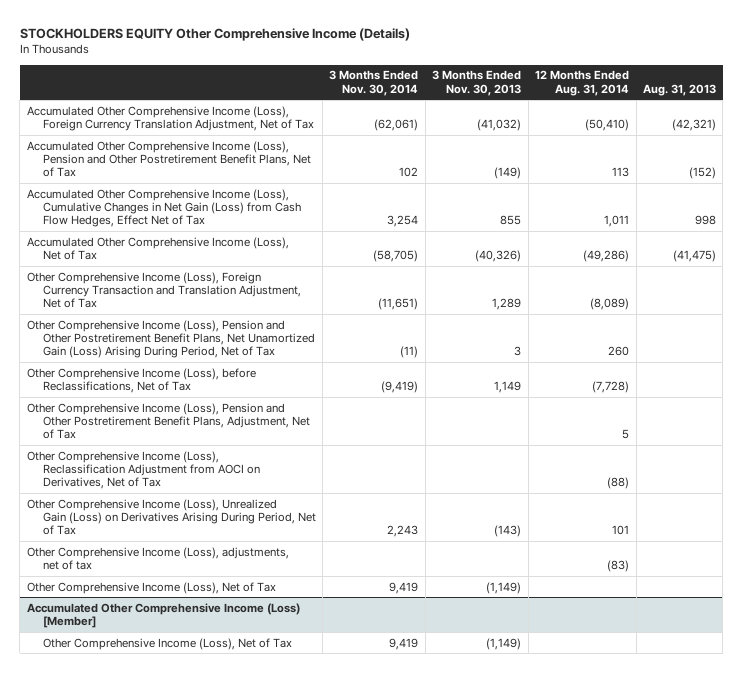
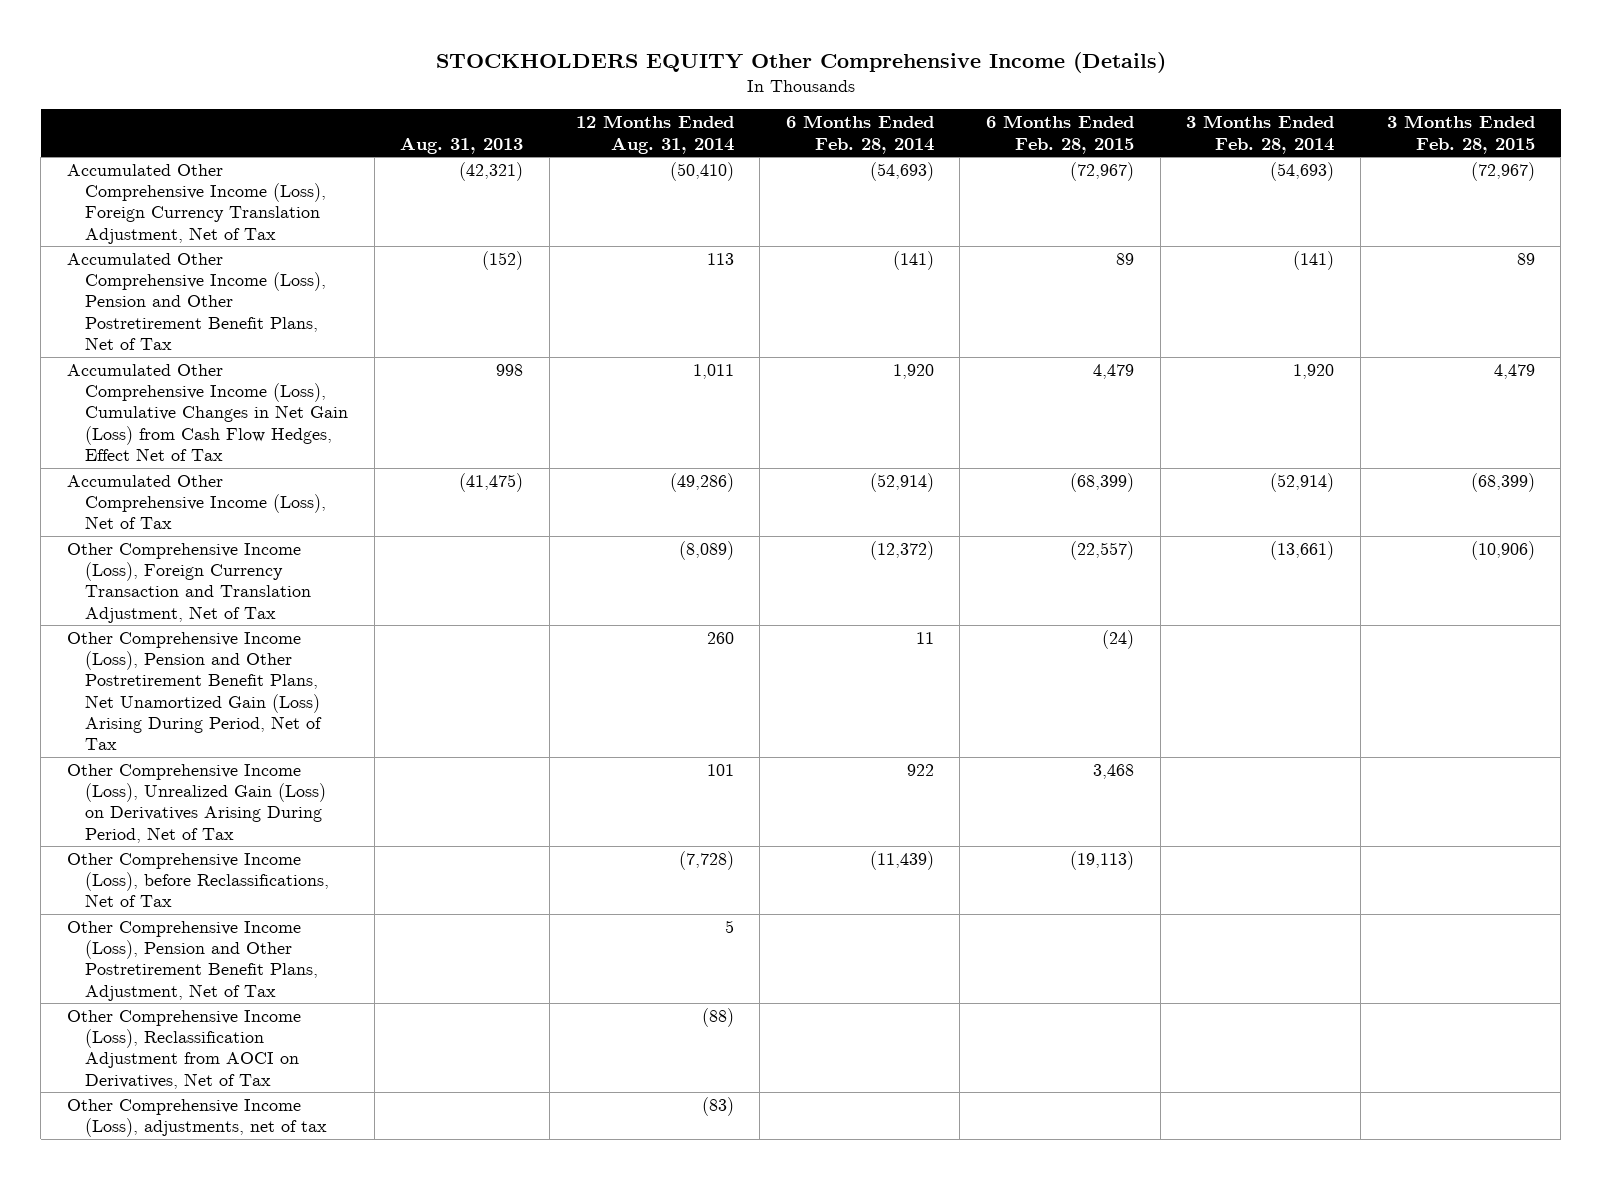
[329,70,419,96] 3 Months Ended Nov. 30, 2014 -> none
[432,70,522,96] 3 Months Ended Nov. 30, 2013 -> none
none -> [785,115,934,154] 6 Months Ended Feb. 28, 2014
none -> [986,115,1135,154] 6 Months Ended Feb. 28, 2015
none -> [1186,115,1335,154] 3 Months Ended Feb. 28, 2014
none -> [1386,115,1535,154] 3 Months Ended Feb. 28, 2015
[26,498,316,536] Other Comprehensive Income (Loss), Unrealized Gain (Loss) on Derivatives Arising During Period, Net of Tax -> [66,763,326,843] Other Comprehensive Income (Loss), Unrealized Gain (Loss) on Derivatives Arising During Period, Net of Tax
[26,581,276,594] Other Comprehensive Income (Loss), Net of Tax -> none
[26,602,300,629] Accumulated Other Comprehensive Income (Loss) [Member] -> none
[42,637,292,650] Other Comprehensive Income (Loss), Net of Tax -> none

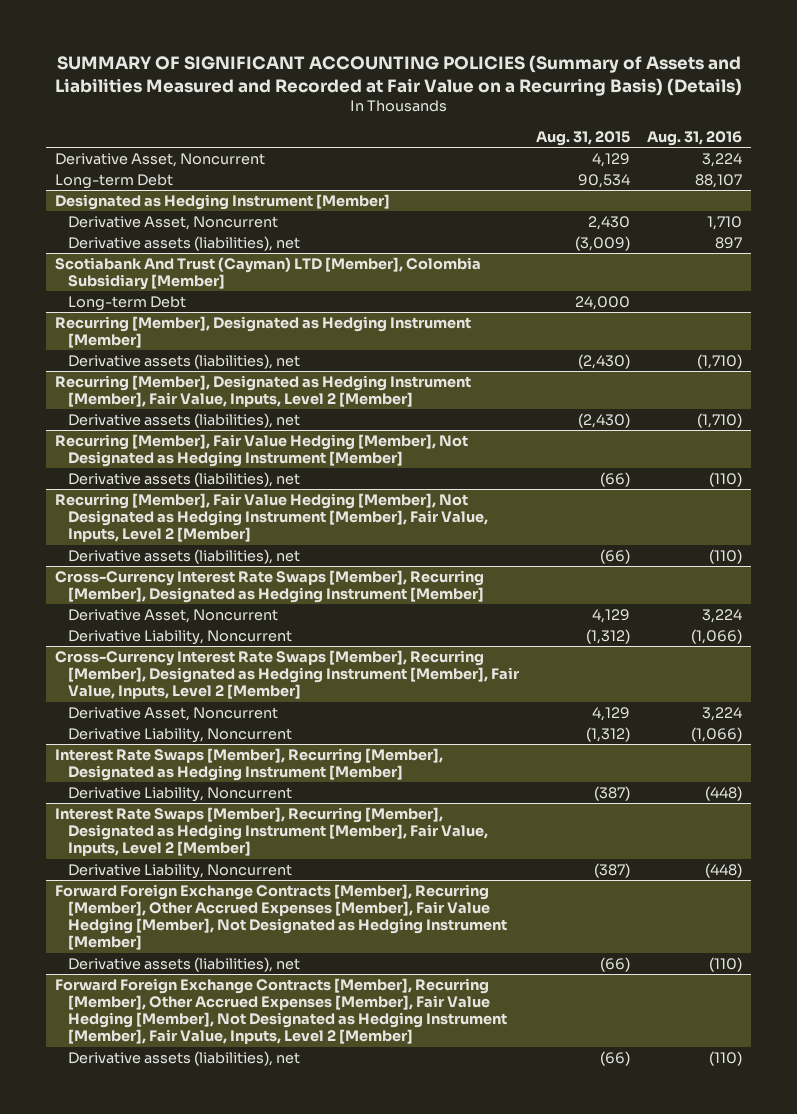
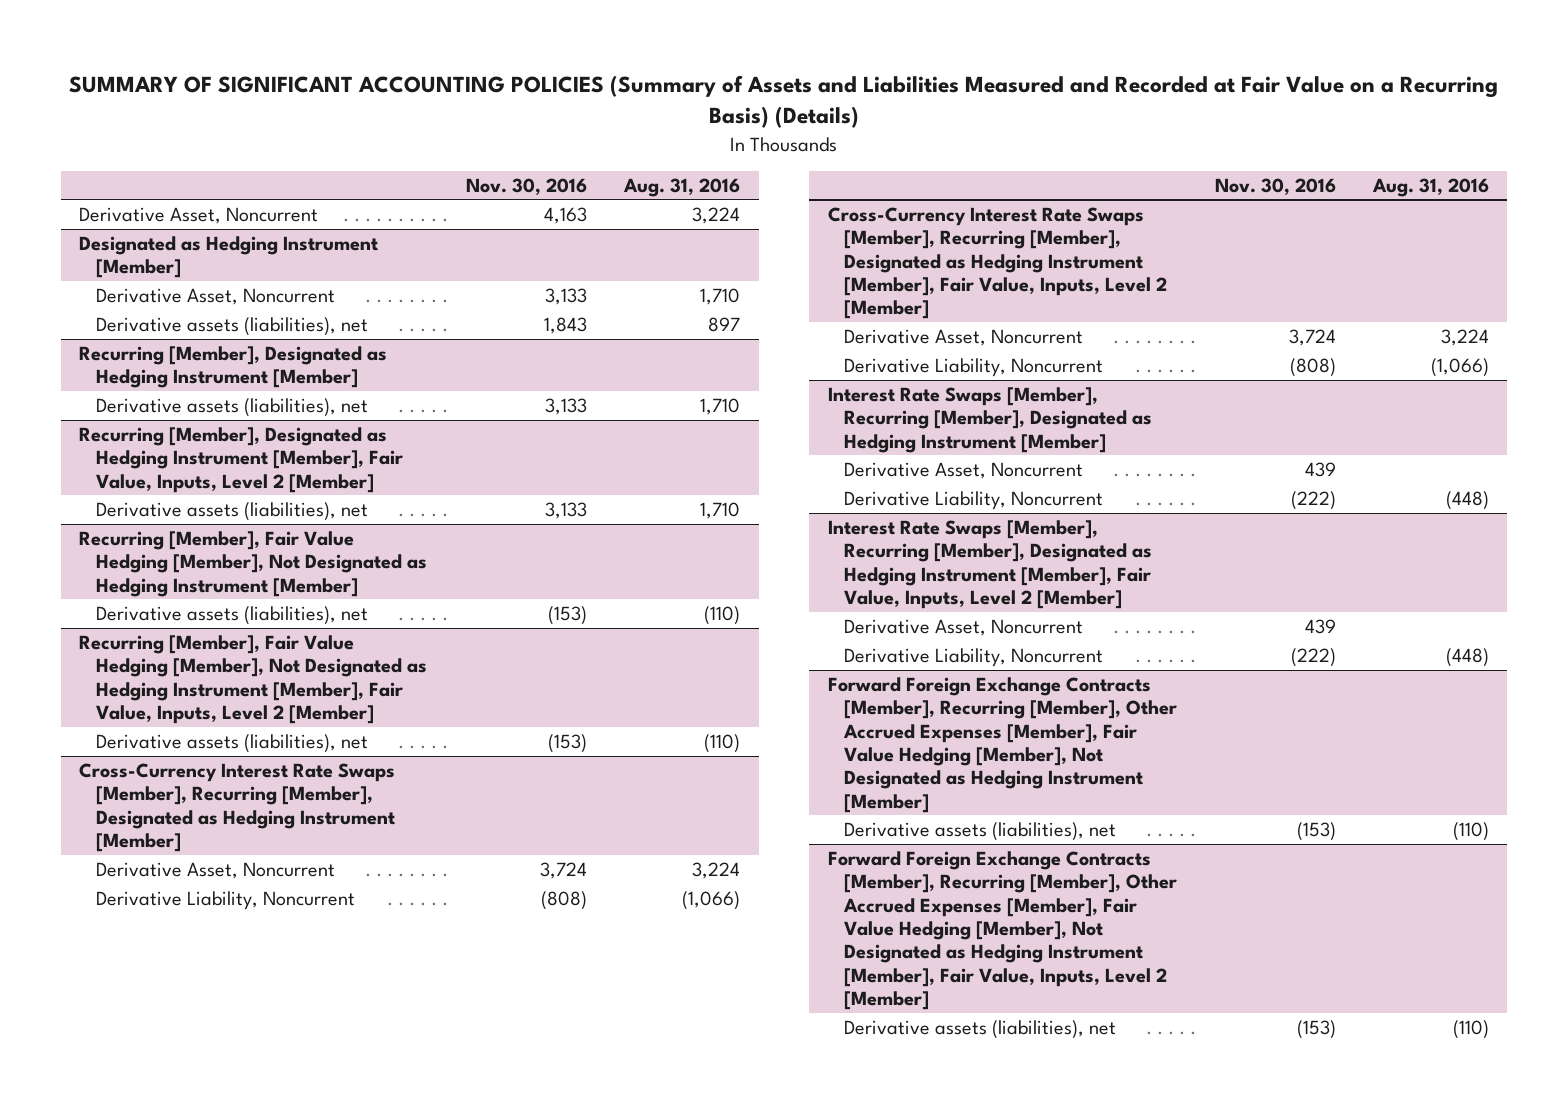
[536,131,631,147] Aug. 31, 2015 -> none
none -> [466,177,588,195] Nov. 30, 2016
[54,173,173,189] Long-term Debt -> none
[54,256,481,291] Scotiabank And Trust (Cayman) LTD [Member], Colombia Subsidiary [Member] -> none
[68,295,187,311] Long-term Debt -> none
[697,353,743,369] (1,710) -> [700,398,741,416] 1,710
[697,412,743,428] (1,710) -> [700,502,741,520] 1,710
none -> [844,462,1084,480] Derivative Asset, Noncurrent
none -> [844,619,1084,637] Derivative Asset, Noncurrent

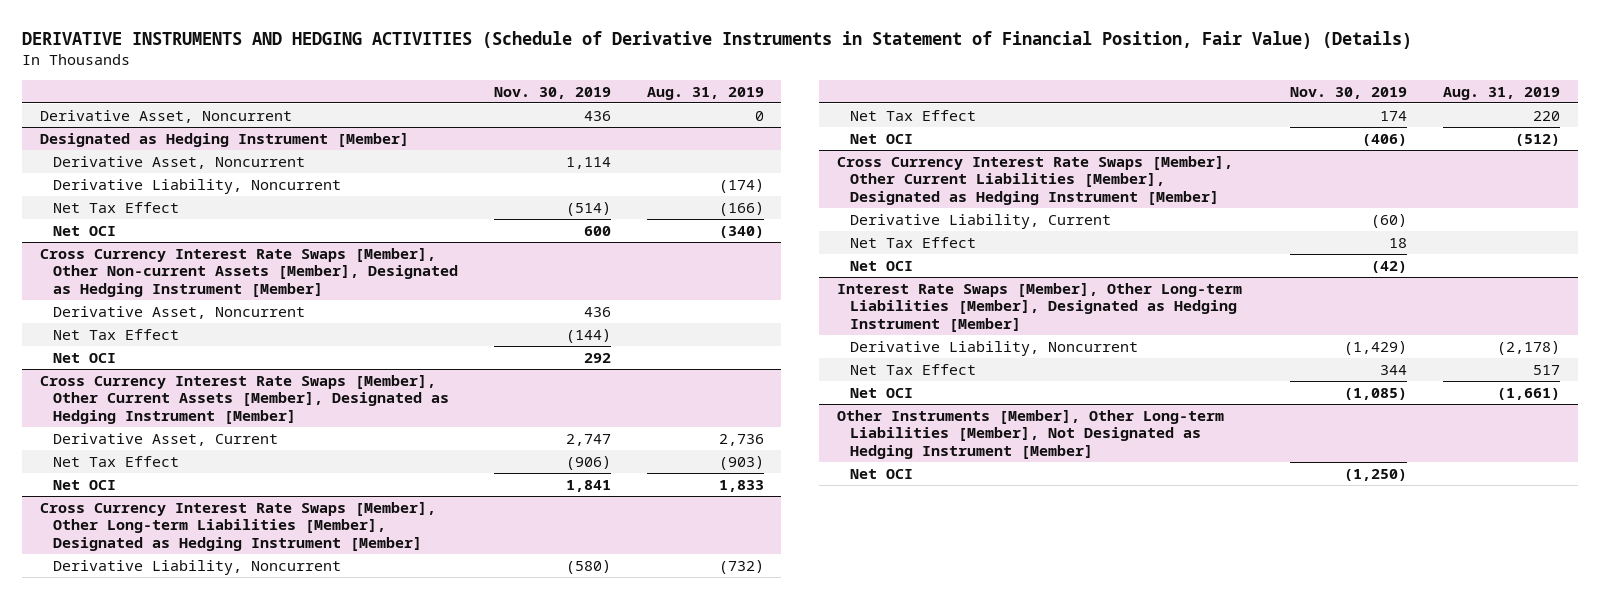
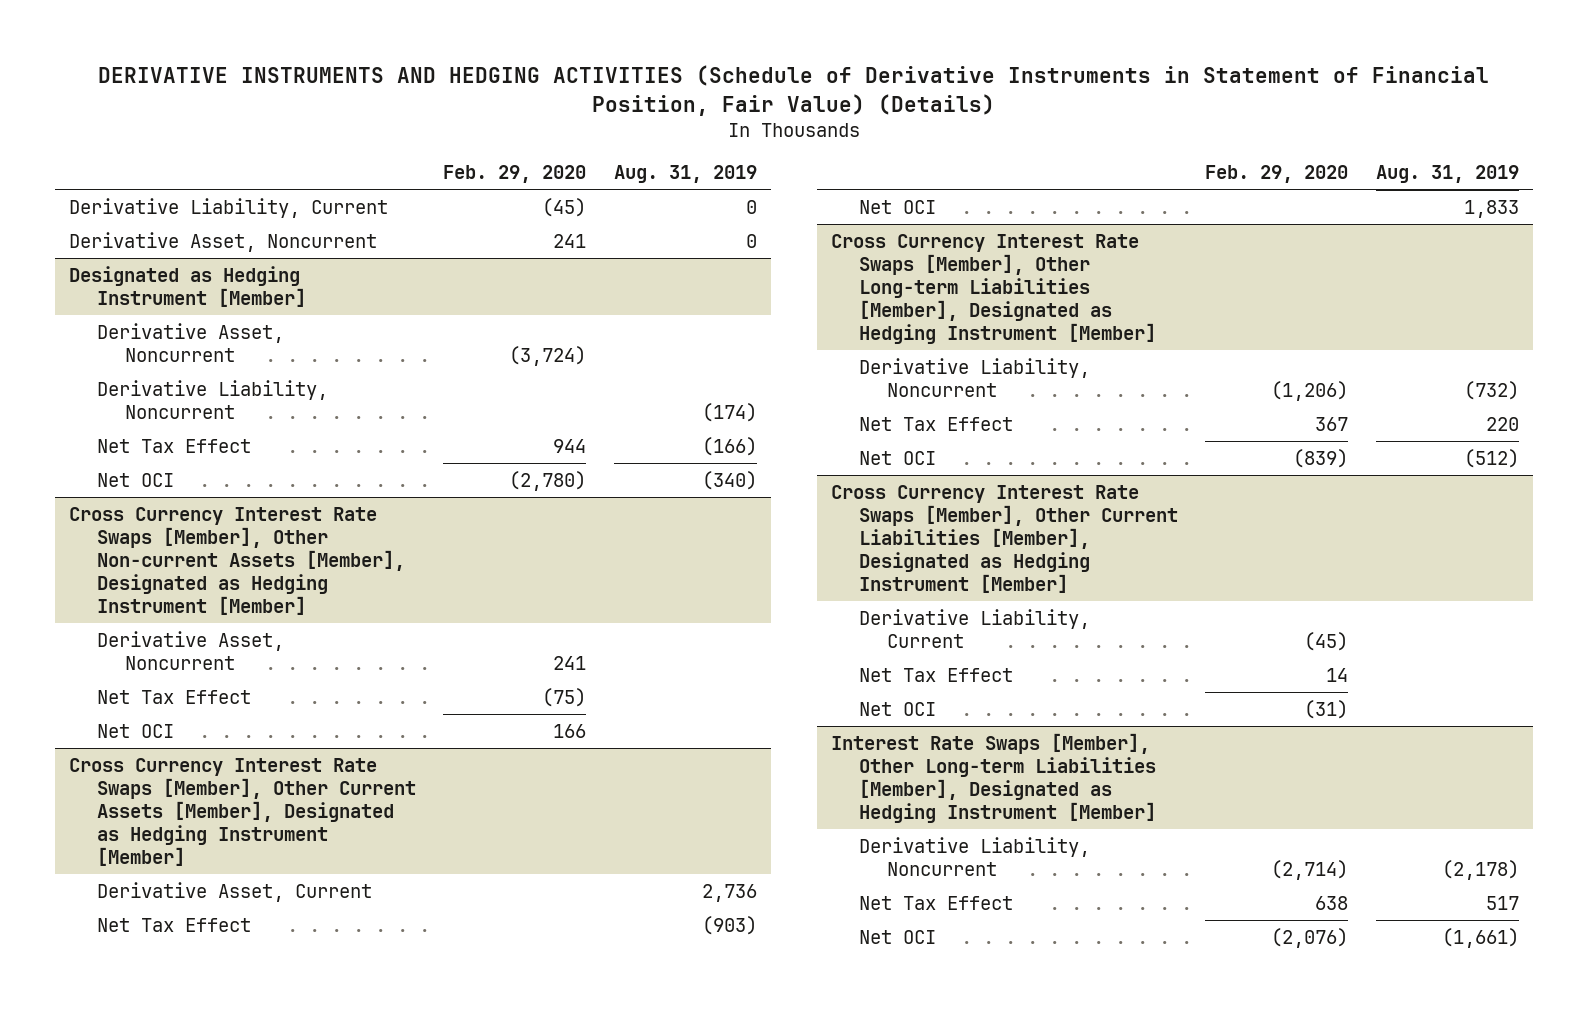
[493,86,611,99] Nov. 30, 2019 -> none
none -> [443,164,587,183] Feb. 29, 2020
none -> [68,197,388,218] Derivative Liability, Current
[836,409,1224,459] Other Instruments [Member], Other Long-term Liabilities [Member], Not Designated as Hedging Instrument [Member] -> none
[849,468,913,479] Net OCI -> none

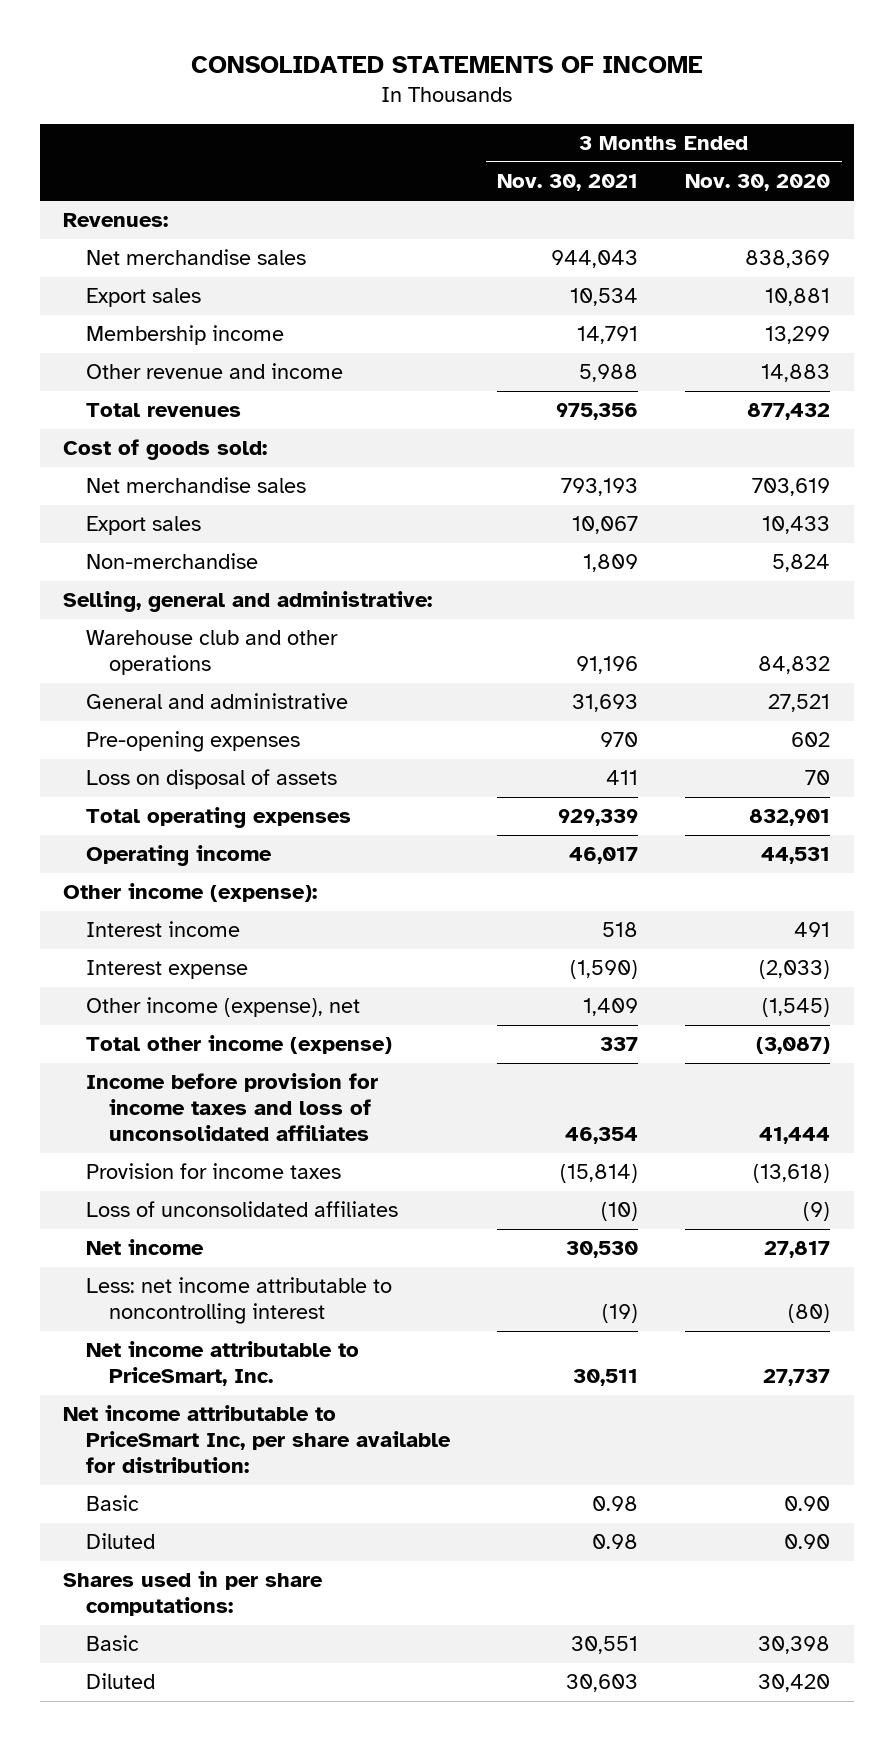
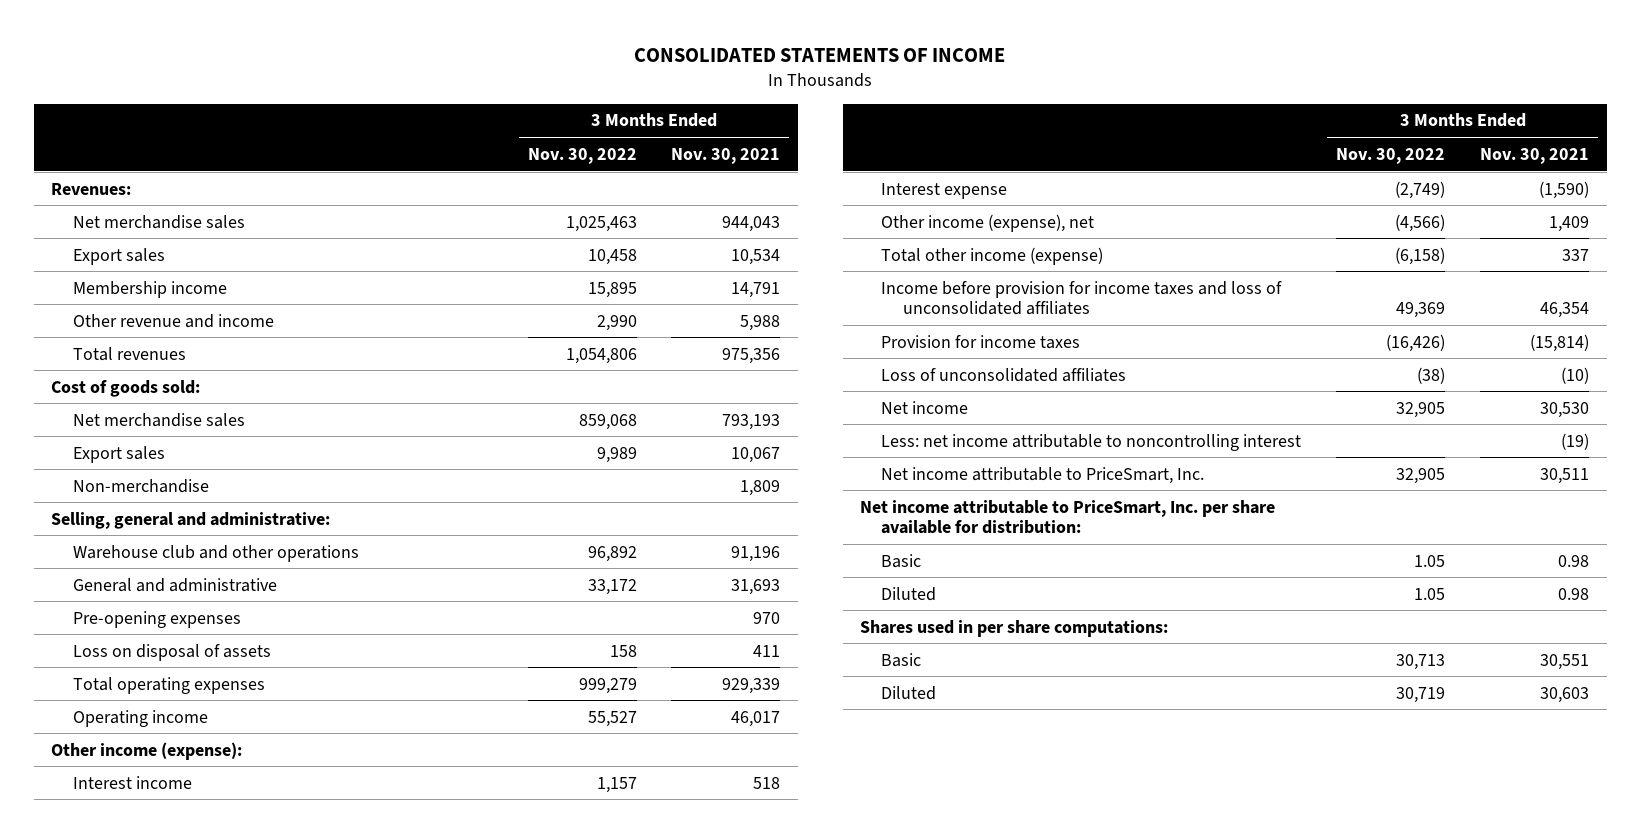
[685,174,831,192] Nov. 30, 2020 -> none
none -> [527,147,637,164] Nov. 30, 2022
[63,1405,452,1474] Net income attributable to PriceSmart Inc, per share available for distribution: -> [860,499,1276,535] Net income attributable to PriceSmart, Inc. per share available for distribution:

